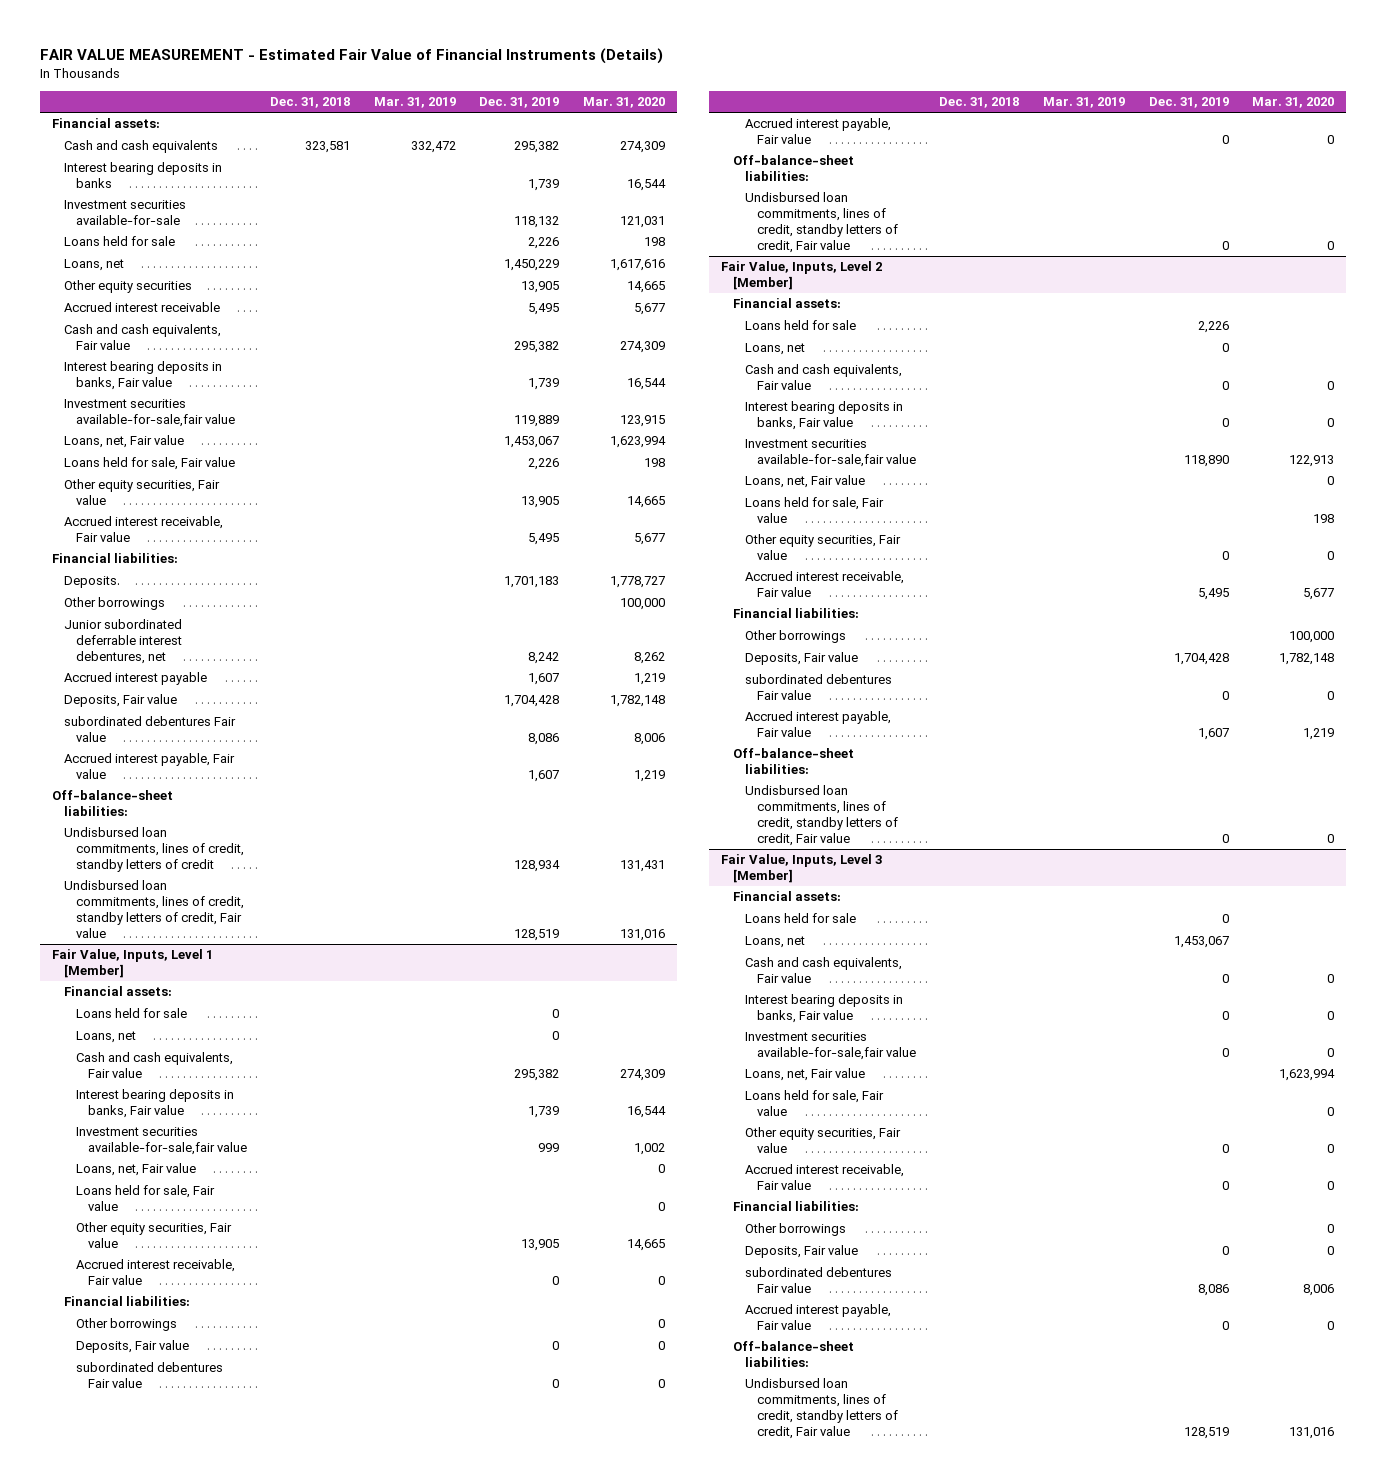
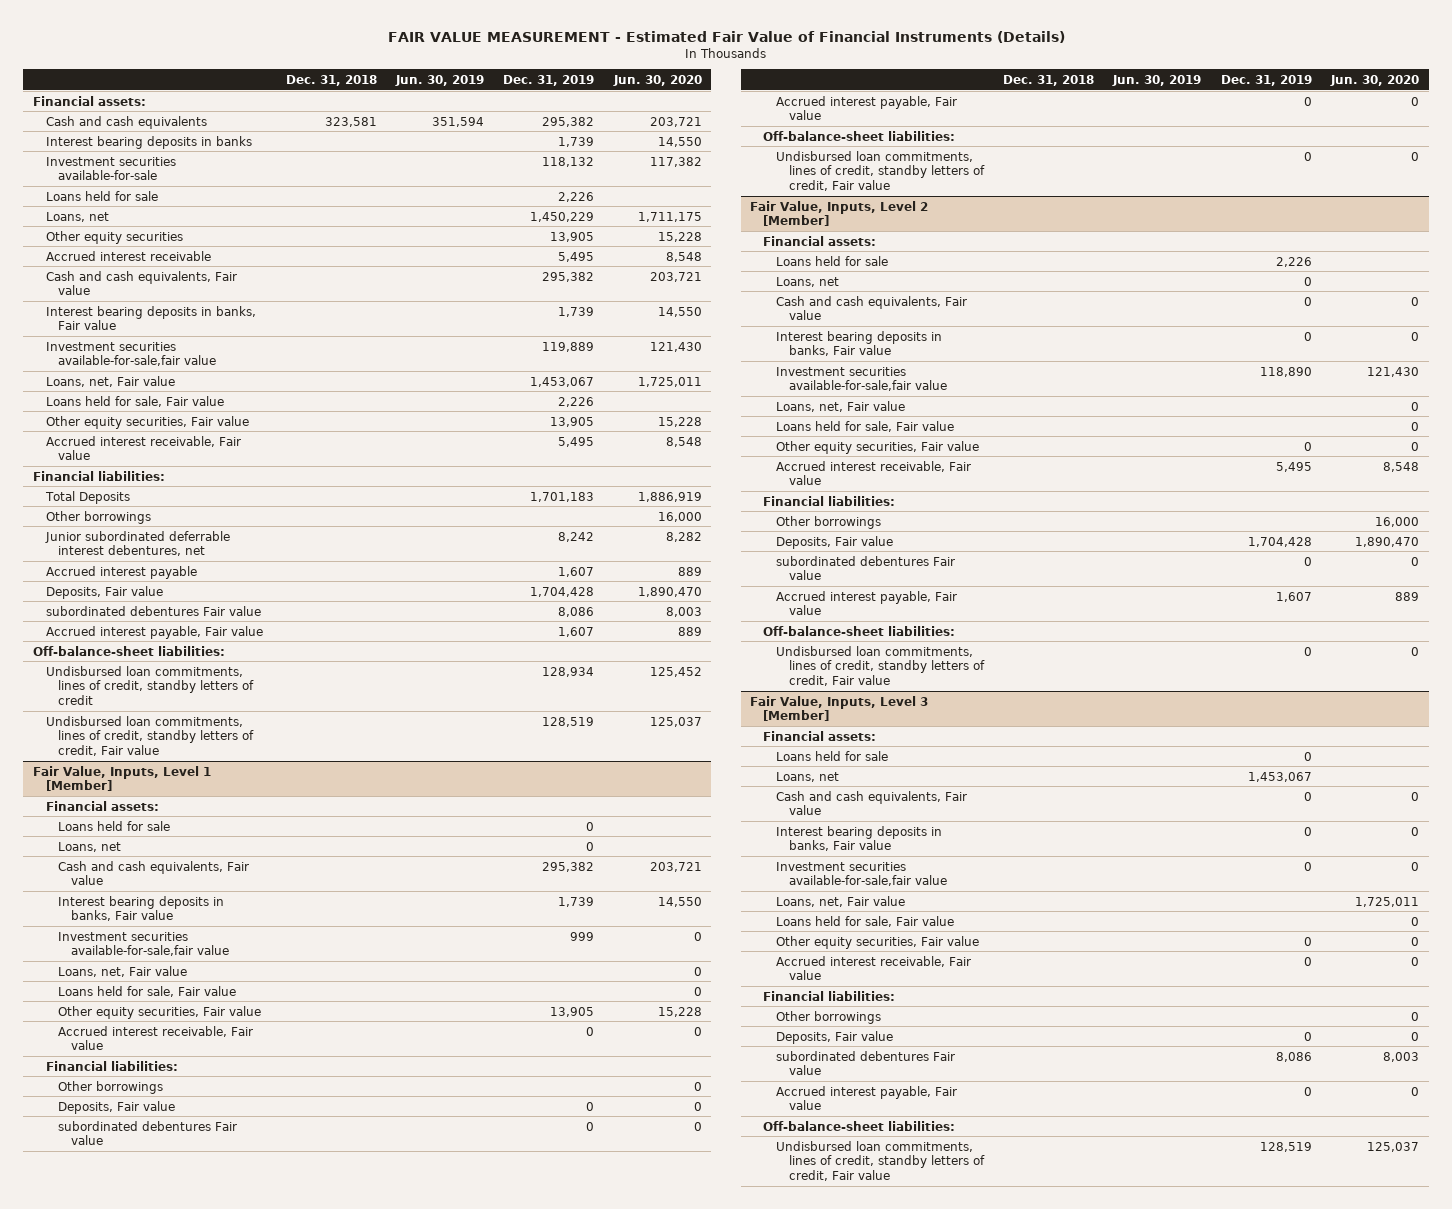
[373,97,456,109] Mar. 31, 2019 -> none
[582,97,665,109] Mar. 31, 2020 -> none
none -> [394,74,484,86] Jun. 30, 2019
none -> [612,74,702,86] Jun. 30, 2020
[63,576,120,589] Deposits. -> [44,490,130,504] Total Deposits

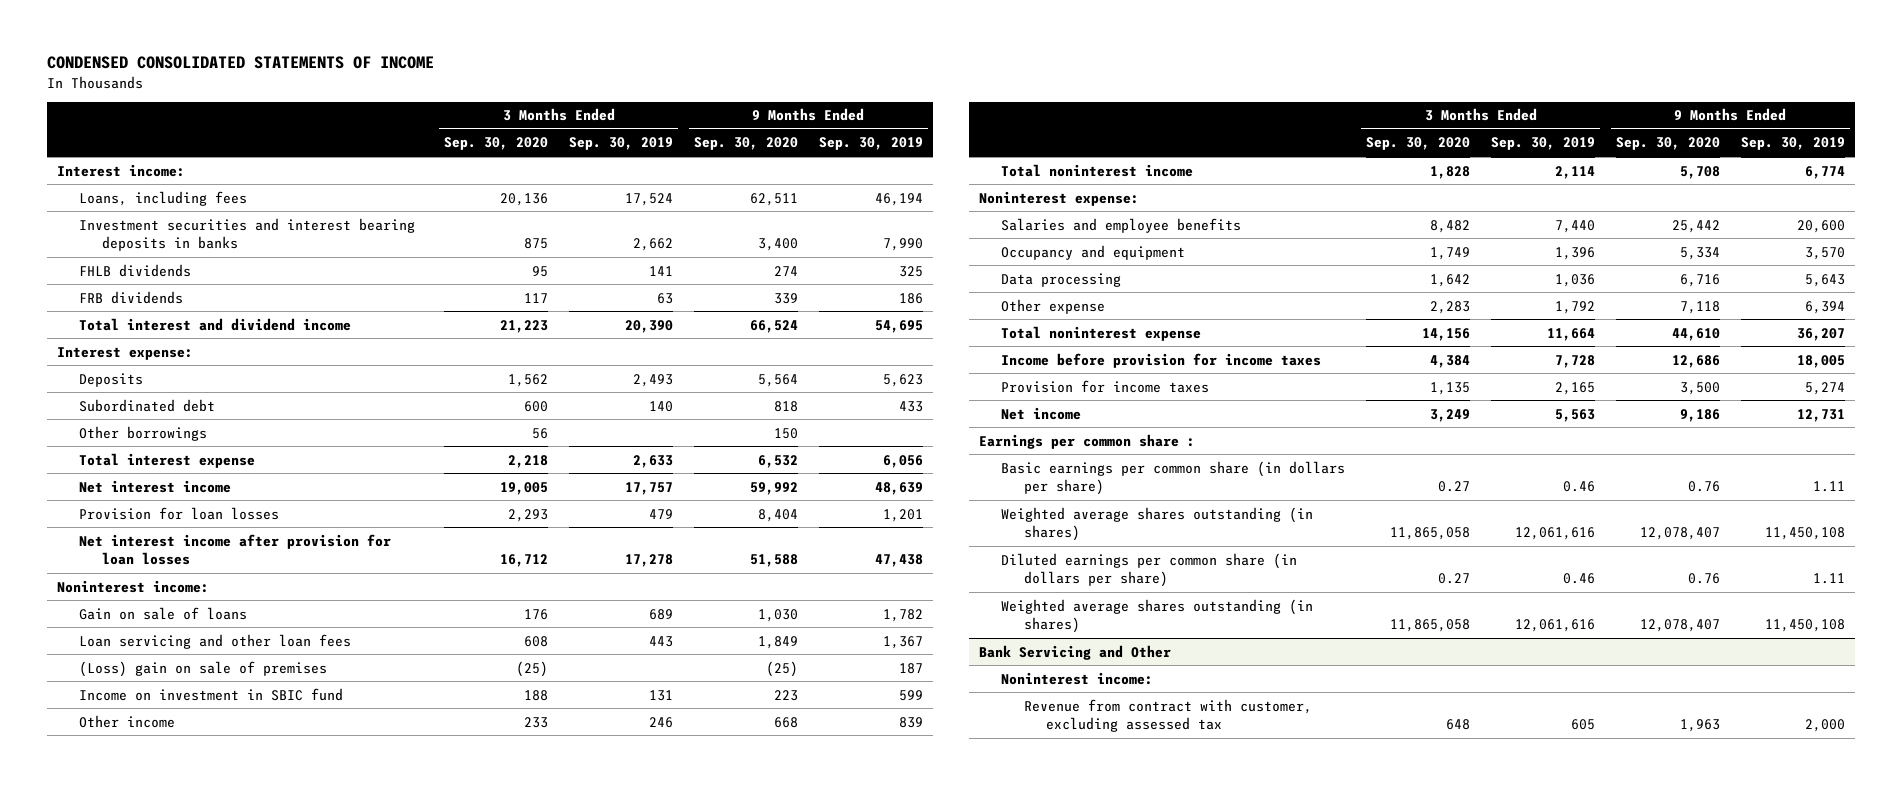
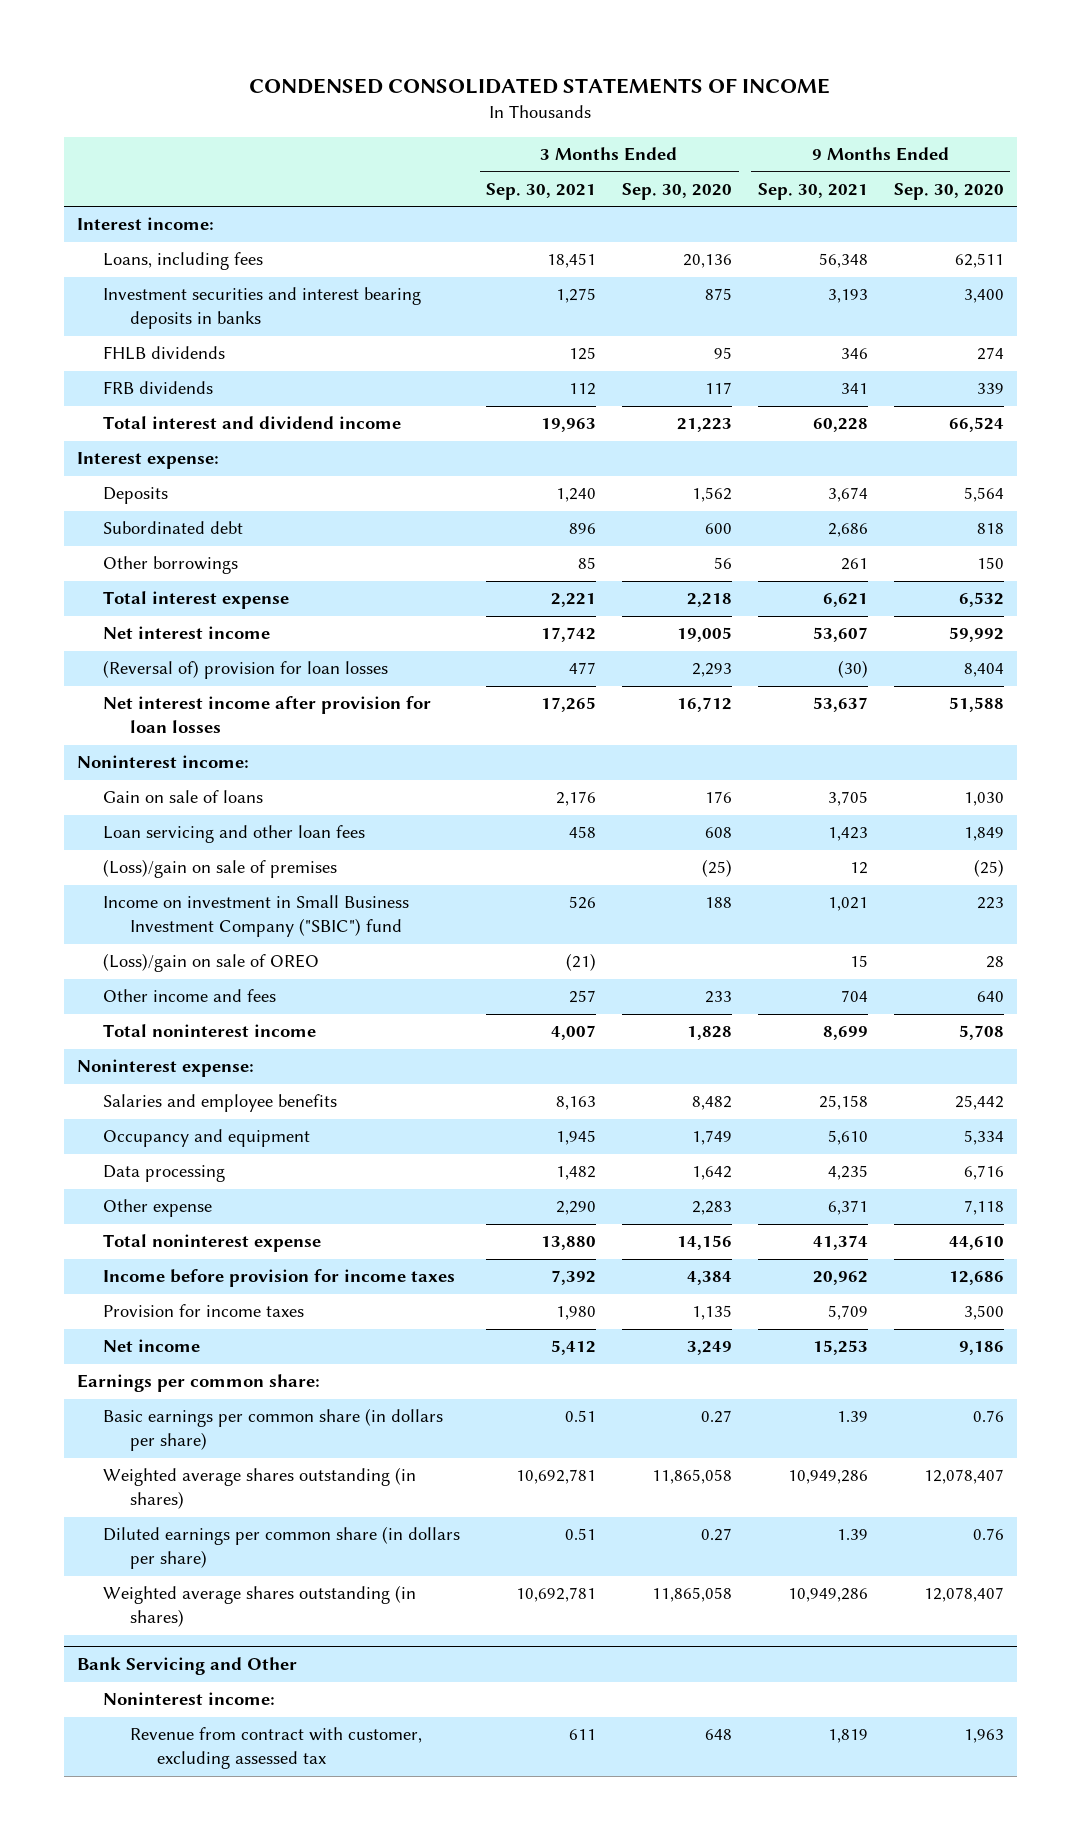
[569,137,674,151] Sep. 30, 2019 -> none
[818,137,923,151] Sep. 30, 2019 -> none
none -> [486,183,597,201] Sep. 30, 2021
none -> [757,183,868,201] Sep. 30, 2021
[79,506,280,520] Provision for loan losses -> [103,660,389,680] (Reversal of) provision for loan losses
[79,660,328,677] (Loss) gain on sale of premises -> [103,859,338,879] (Loss)/gain on sale of premises
[79,687,344,701] Income on investment in SBIC fund -> [103,895,410,938] Income on investment in Small Business Investment Company ("SBIC") fund
none -> [103,953,320,973] (Loss)/gain on sale of OREO
[79,714,176,728] Other income -> [103,989,277,1003] Other income and fees
[773,716,798,728] 668 -> [976,991,1004,1003] 640
[978,433,1195,449] Earnings per common share : -> [76,1374,320,1393] Earnings per common share:

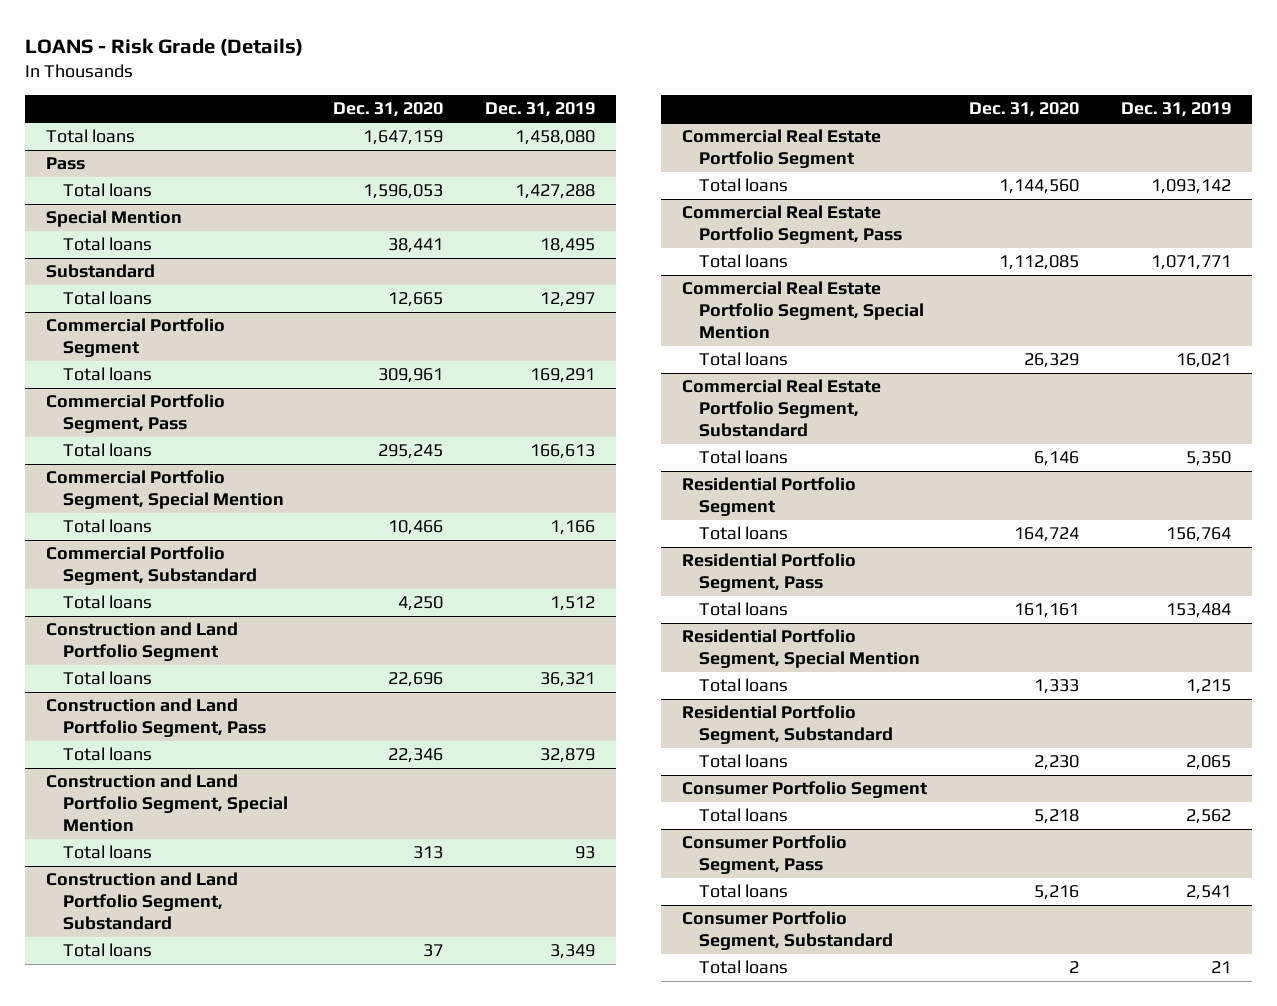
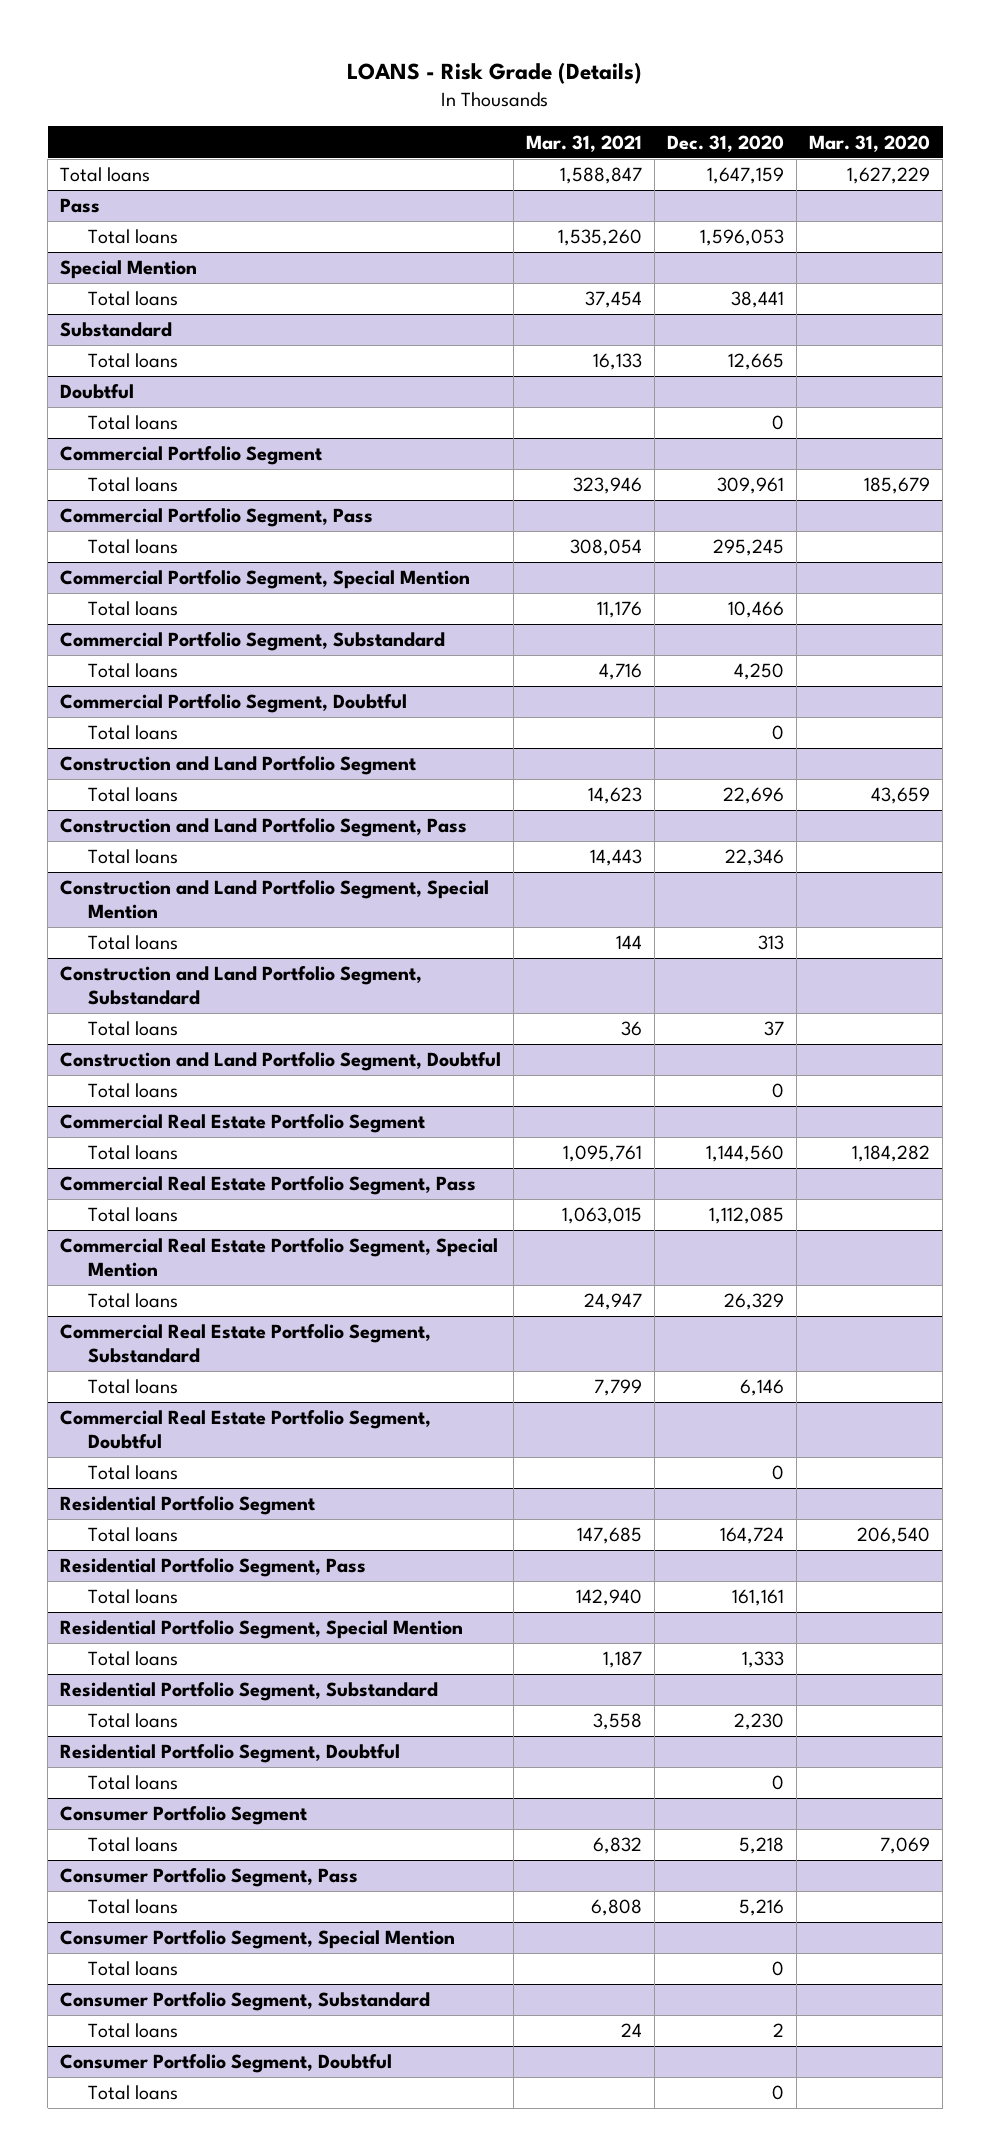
[485,102,596,118] Dec. 31, 2019 -> none
none -> [526,134,643,152] Mar. 31, 2021
none -> [809,134,931,152] Mar. 31, 2020
none -> [60,384,135,400] Doubtful
none -> [88,415,179,431] Total loans
none -> [60,694,408,714] Commercial Portfolio Segment, Doubtful
none -> [88,725,179,741] Total loans
none -> [60,1052,502,1072] Construction and Land Portfolio Segment, Doubtful
none -> [88,1083,179,1099] Total loans
none -> [60,1410,432,1449] Commercial Real Estate Portfolio Segment, Doubtful
none -> [88,1465,179,1481] Total loans
none -> [60,1744,401,1764] Residential Portfolio Segment, Doubtful
none -> [88,1775,179,1791] Total loans
none -> [60,1930,456,1950] Consumer Portfolio Segment, Special Mention
none -> [88,1961,179,1977] Total loans
none -> [60,2054,393,2074] Consumer Portfolio Segment, Doubtful
none -> [88,2085,179,2101] Total loans

